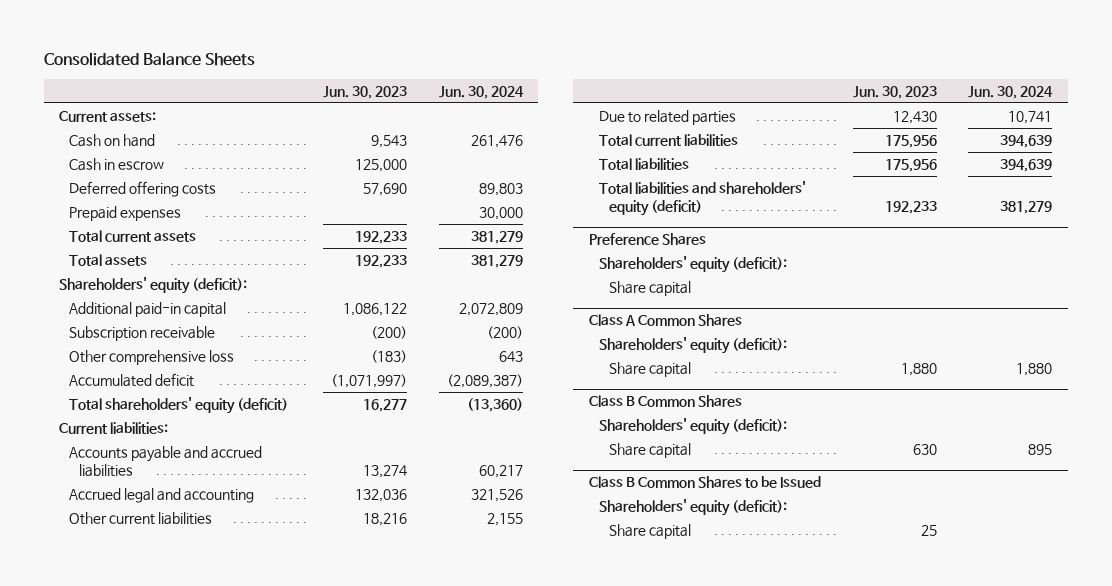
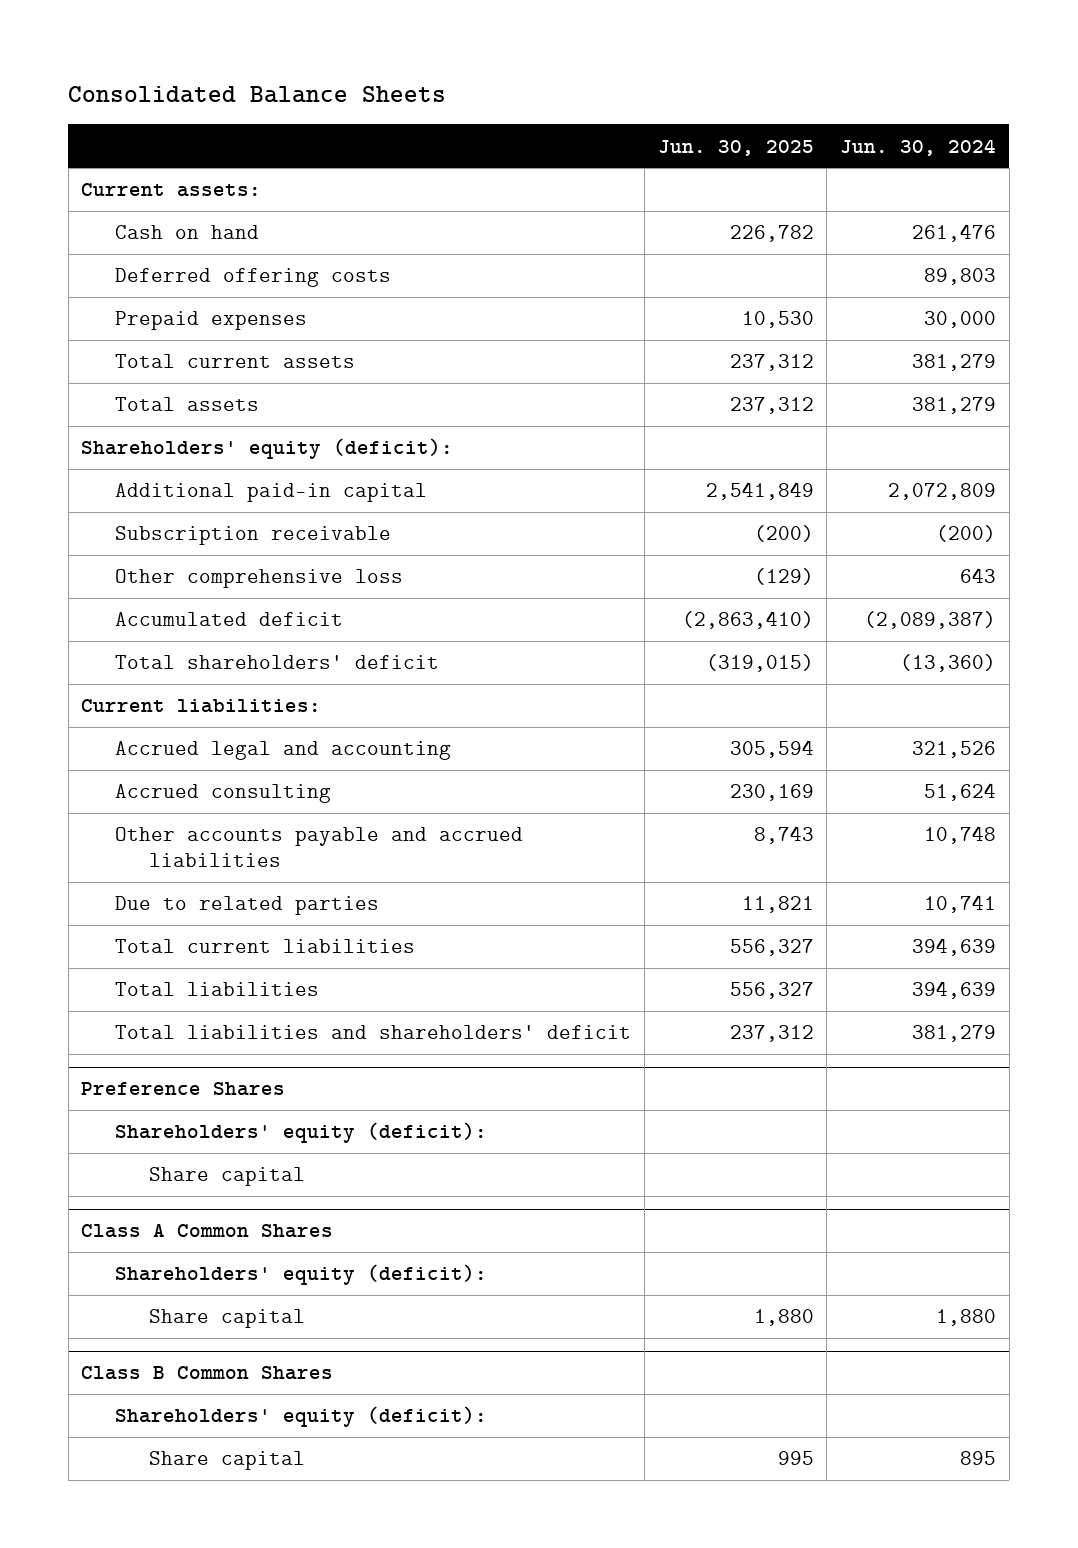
[323,86,408,100] Jun. 30, 2023 -> none
none -> [657,139,814,156] Jun. 30, 2025
[69,157,165,171] Cash in escrow -> none
[69,396,289,414] Total shareholders' equity (deficit) -> [115,655,440,670] Total shareholders' deficit
[69,445,263,477] Accounts payable and accrued liabilities -> none
none -> [115,784,332,804] Accrued consulting
[69,511,213,525] Other current liabilities -> [115,827,524,868] Other accounts payable and accrued liabilities
[486,512,523,526] 2,155 -> [924,826,997,845] 10,748
[598,180,806,216] Total liabilities and shareholders' equity (deficit) -> [115,1025,632,1040] Total liabilities and shareholders' deficit
[589,475,822,488] Class B Common Shares to be Issued -> none
[598,498,787,516] Shareholders' equity (deficit): -> none
[608,523,691,539] Share capital -> none

